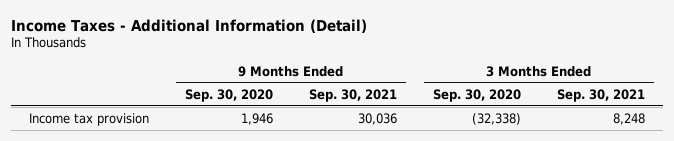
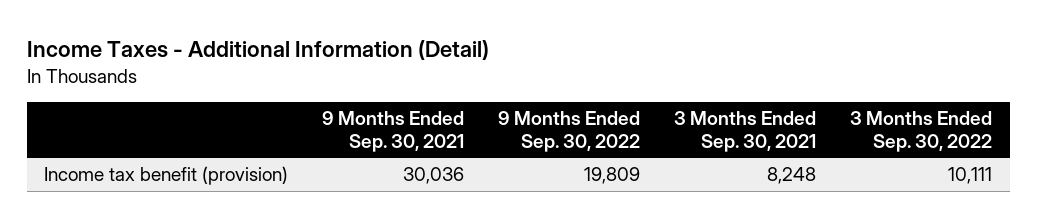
[185,88,274,102] Sep. 30, 2020 -> none
[433,88,522,102] Sep. 30, 2020 -> none
none -> [498,111,641,152] 9 Months Ended Sep. 30, 2022
none -> [850,111,993,152] 3 Months Ended Sep. 30, 2022
[29,113,150,127] Income tax provision -> [44,166,289,186] Income tax benefit (provision)

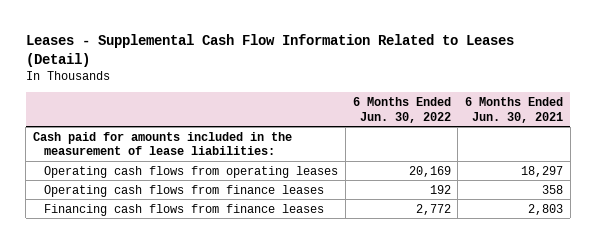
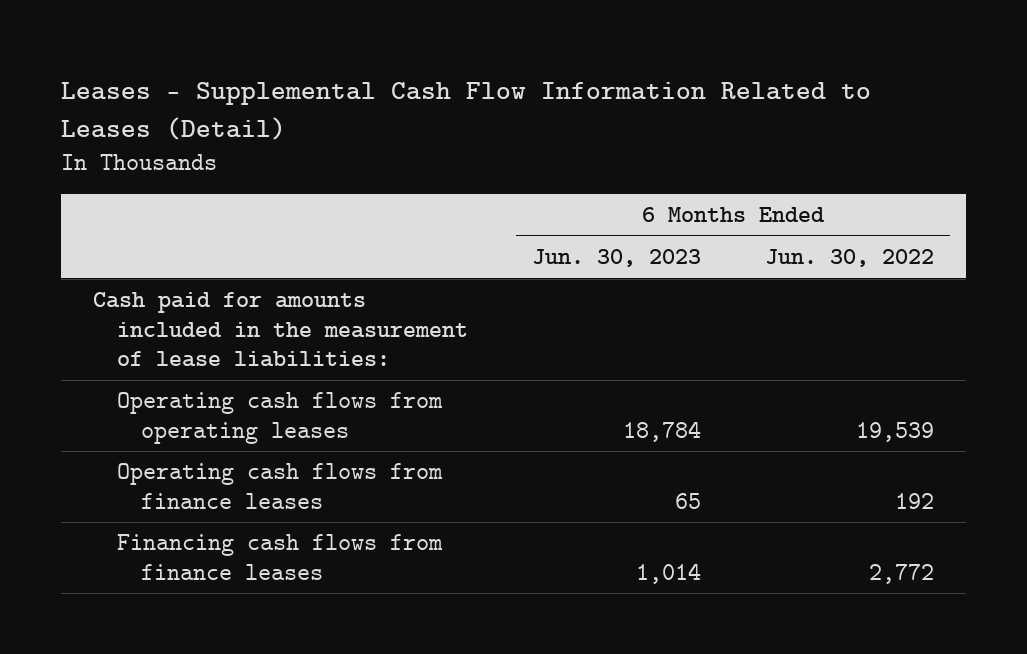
[465,97,564,123] 6 Months Ended Jun. 30, 2021 -> none
none -> [532,249,702,268] Jun. 30, 2023
[408,165,451,177] 20,169 -> [855,421,934,442] 19,539

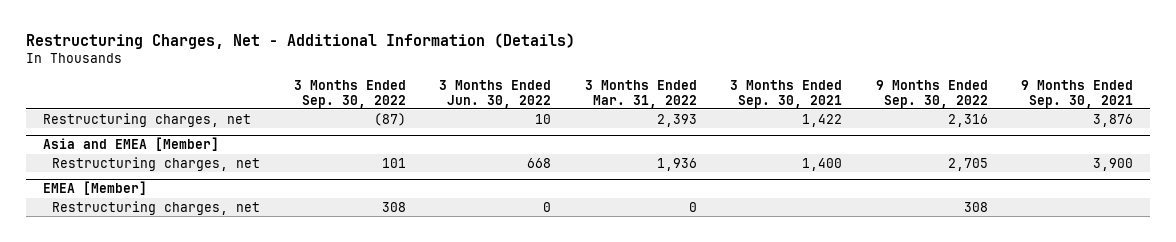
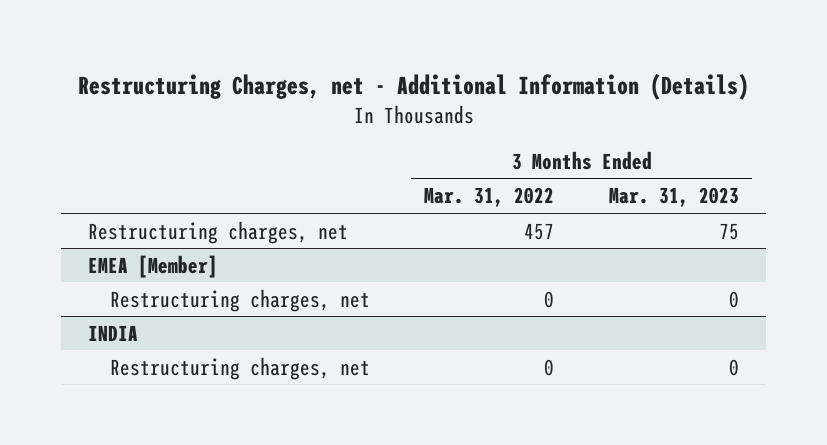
[26,32,576,49] Restructuring Charges, Net - Additional Information (Details) -> [77,73,749,101] Restructuring Charges, net - Additional Information (Details)
[293,79,406,108] 3 Months Ended Sep. 30, 2022 -> none
[439,79,552,108] 3 Months Ended Jun. 30, 2022 -> none
[730,79,843,108] 3 Months Ended Sep. 30, 2021 -> none
[875,79,988,108] 9 Months Ended Sep. 30, 2022 -> none
[1021,79,1134,108] 9 Months Ended Sep. 30, 2021 -> none
none -> [608,187,739,208] Mar. 31, 2023
[42,137,219,152] Asia and EMEA [Member] -> none
[52,156,261,171] Restructuring charges, net -> none
[656,113,697,127] 2,393 -> [524,222,555,240] 457
none -> [88,324,139,341] INDIA
none -> [109,356,370,380] Restructuring charges, net

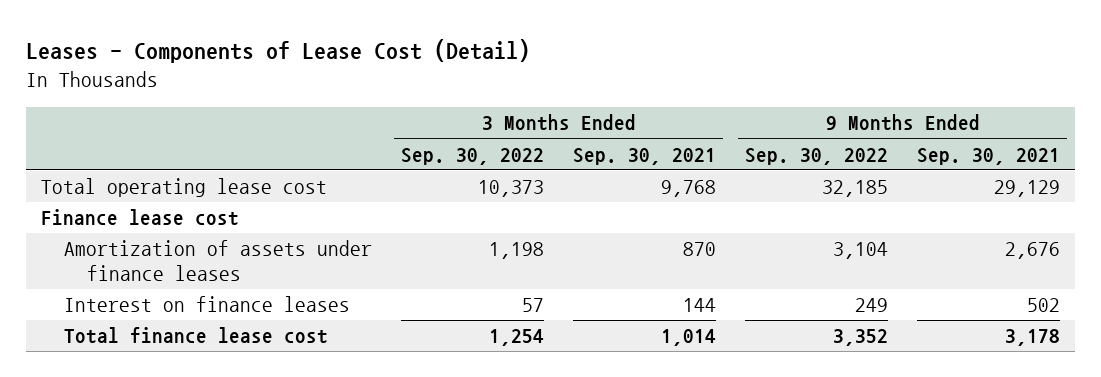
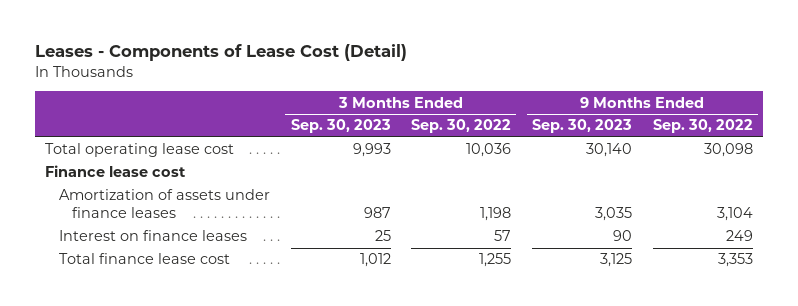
[573,147,717,165] Sep. 30, 2021 -> none
[917,147,1061,165] Sep. 30, 2021 -> none
none -> [290,119,391,134] Sep. 30, 2023
none -> [531,119,632,134] Sep. 30, 2023
[478,180,545,198] 10,373 -> [466,143,512,158] 10,036
[822,180,889,198] 32,185 -> [703,143,753,158] 30,098
[489,329,545,347] 1,254 -> [479,253,512,268] 1,255
[833,329,889,347] 3,352 -> [717,253,753,268] 3,353

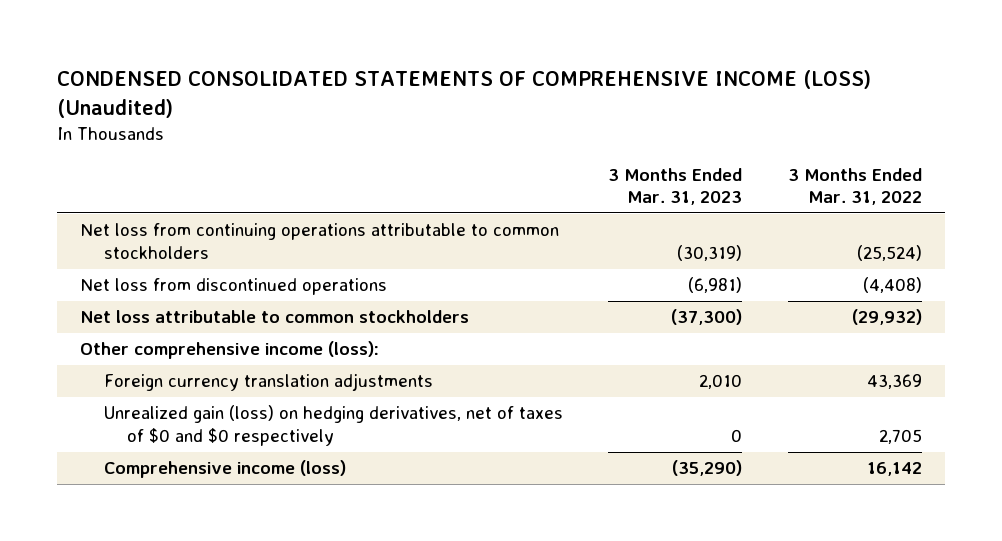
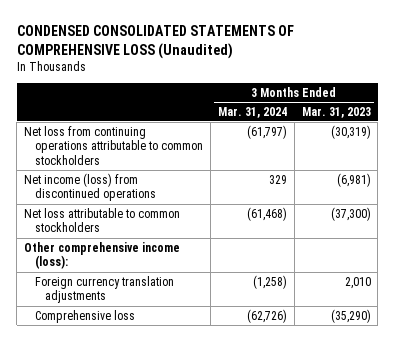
[57,69,872,118] CONDENSED CONSOLIDATED STATEMENTS OF COMPREHENSIVE INCOME (LOSS) (Unaudited) -> [16,24,294,59] CONDENSED CONSOLIDATED STATEMENTS OF COMPREHENSIVE LOSS (Unaudited)
[788,167,923,205] 3 Months Ended Mar. 31, 2022 -> none
none -> [217,106,287,118] Mar. 31, 2024
[80,278,388,296] Net loss from discontinued operations -> [24,172,156,202] Net income (loss) from discontinued operations
[103,405,563,446] Unrealized gain (loss) on hedging derivatives, net of taxes of $0 and $0 respectively -> none
[103,460,346,479] Comprehensive income (loss) -> [34,309,135,323] Comprehensive loss

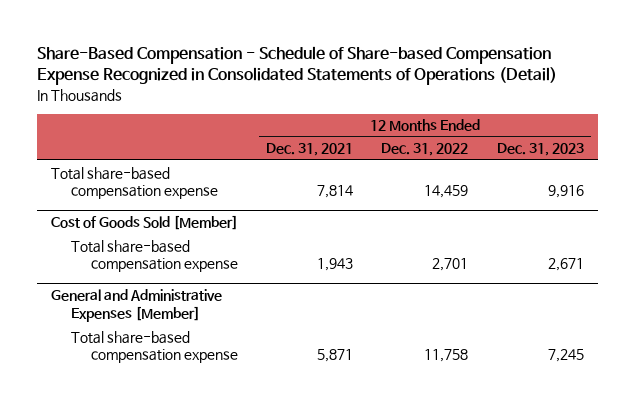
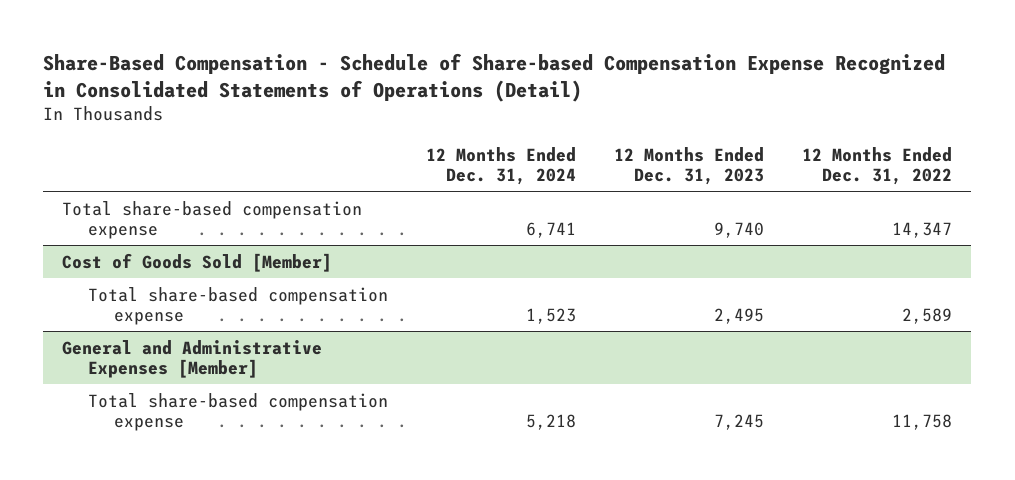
[266,143,354,157] Dec. 31, 2021 -> none
none -> [426,146,577,185] 12 Months Ended Dec. 31, 2024
[424,185,469,199] 14,459 -> [892,221,953,238] 14,347
[547,185,584,199] 9,916 -> [714,221,765,238] 9,740
[432,258,469,272] 2,701 -> [902,307,953,324] 2,589
[547,258,584,272] 2,671 -> [714,307,765,324] 2,495

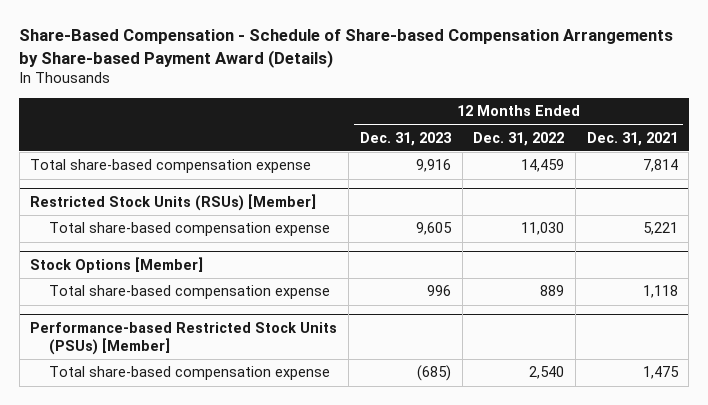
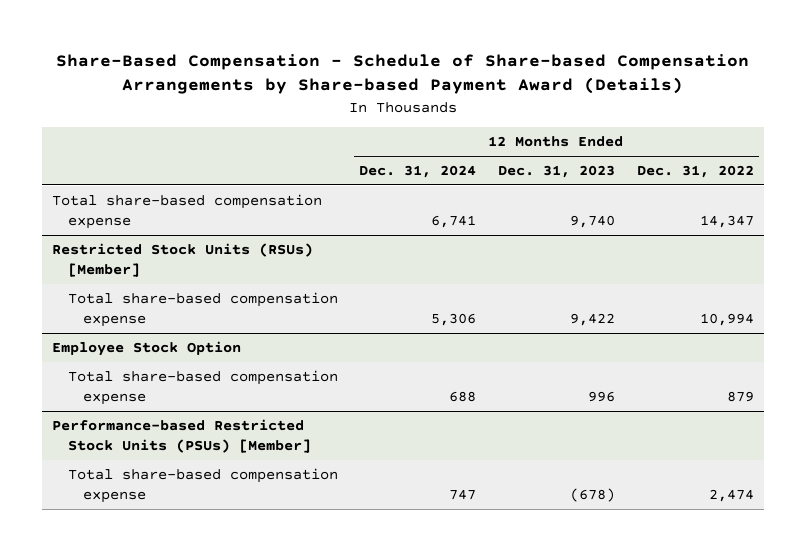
[586,131,678,146] Dec. 31, 2021 -> none
none -> [359,165,477,179] Dec. 31, 2024
[415,159,451,173] 9,916 -> [569,215,615,229] 9,740
[521,159,565,173] 14,459 -> [699,215,754,229] 14,347
[415,222,452,236] 9,605 -> [569,313,615,327] 9,422
[521,222,565,236] 11,030 -> [699,313,754,327] 10,994
[30,256,204,273] Stock Options [Member] -> [52,340,242,356] Employee Stock Option
[540,285,565,297] 889 -> [726,391,754,403] 879
[416,365,451,382] (685) -> [569,488,615,503] (678)
[529,366,565,380] 2,540 -> [708,489,754,503] 2,474

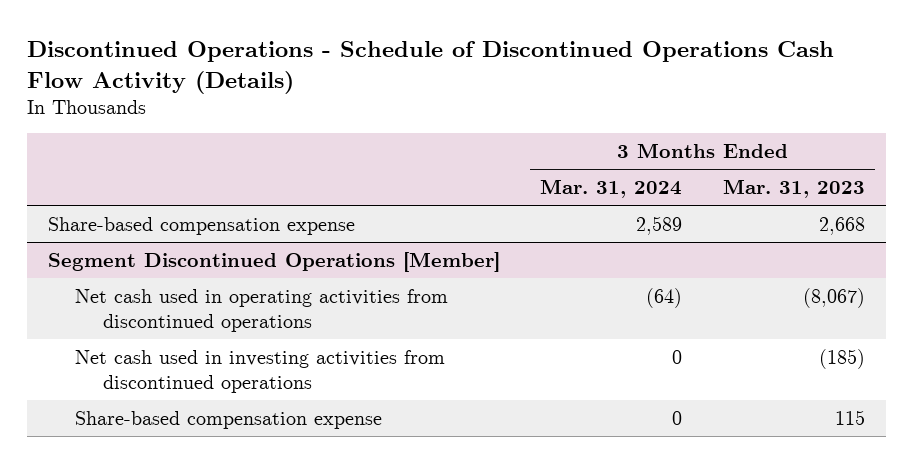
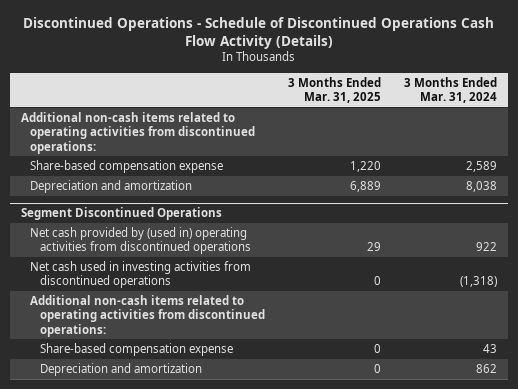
[723,178,866,198] Mar. 31, 2023 -> none
none -> [287,76,381,104] 3 Months Ended Mar. 31, 2025
none -> [21,112,256,154] Additional non-cash items related to operating activities from discontinued operations:
none -> [30,180,193,194] Depreciation and amortization
[47,251,500,272] Segment Discontinued Operations [Member] -> [21,207,223,221] Segment Discontinued Operations
[75,288,449,332] Net cash used in operating activities from discontinued operations -> [30,227,251,255] Net cash provided by (used in) operating activities from discontinued operations
[646,287,683,308] (64) -> [475,242,497,252] 922
[672,349,683,364] 0 -> [459,276,497,288] (1,318)
none -> [30,295,265,337] Additional non-cash items related to operating activities from discontinued operations:
[672,410,683,425] 0 -> [482,344,497,354] 43
none -> [39,363,202,377] Depreciation and amortization

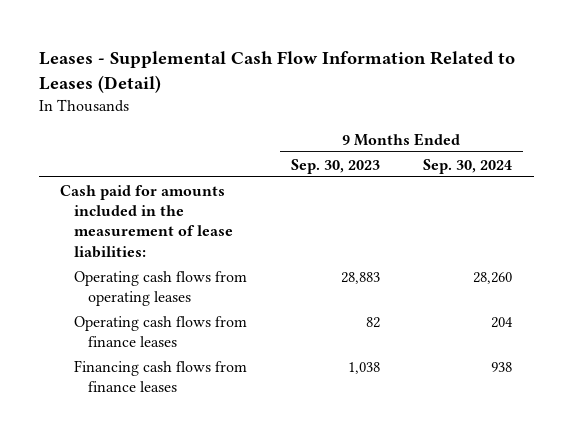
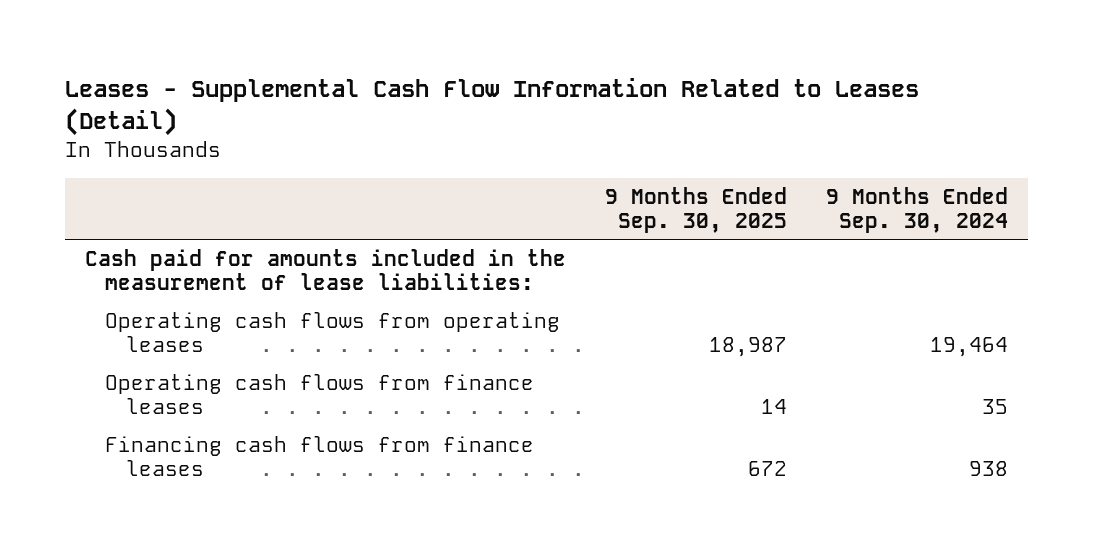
[290,158,380,174] Sep. 30, 2023 -> none
none -> [604,186,787,233] 9 Months Ended Sep. 30, 2025
[473,271,513,284] 28,260 -> [930,337,1009,358] 19,464
[491,316,514,328] 204 -> [982,399,1009,415] 35

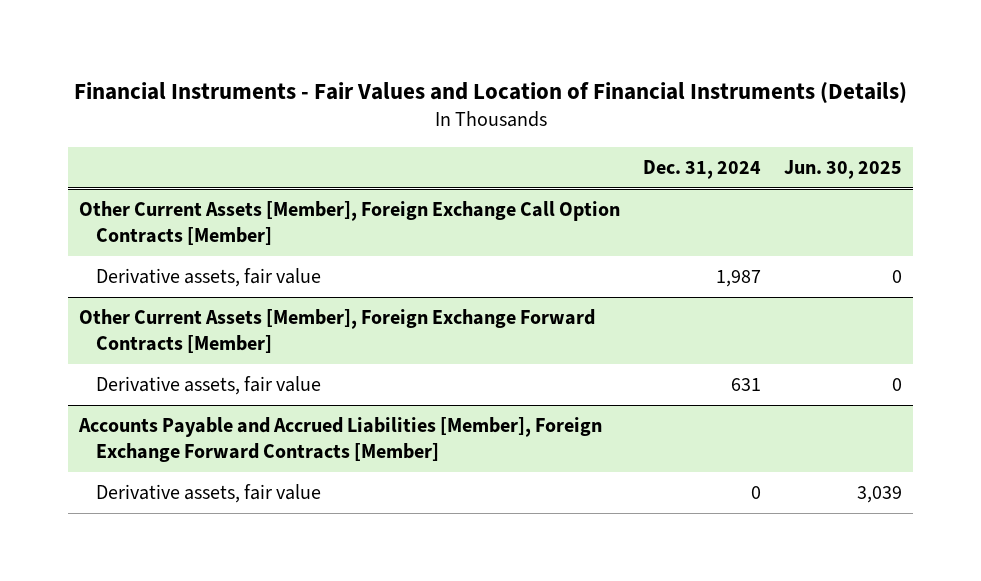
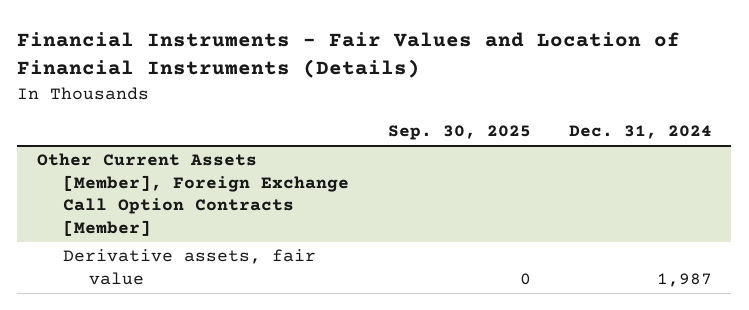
[783,159,902,179] Jun. 30, 2025 -> none
none -> [387,125,531,141] Sep. 30, 2025
[79,309,596,354] Other Current Assets [Member], Foreign Exchange Forward Contracts [Member] -> none
[95,376,321,396] Derivative assets, fair value -> none
[78,417,603,463] Accounts Payable and Accrued Liabilities [Member], Foreign Exchange Forward Contracts [Member] -> none
[95,484,321,504] Derivative assets, fair value -> none

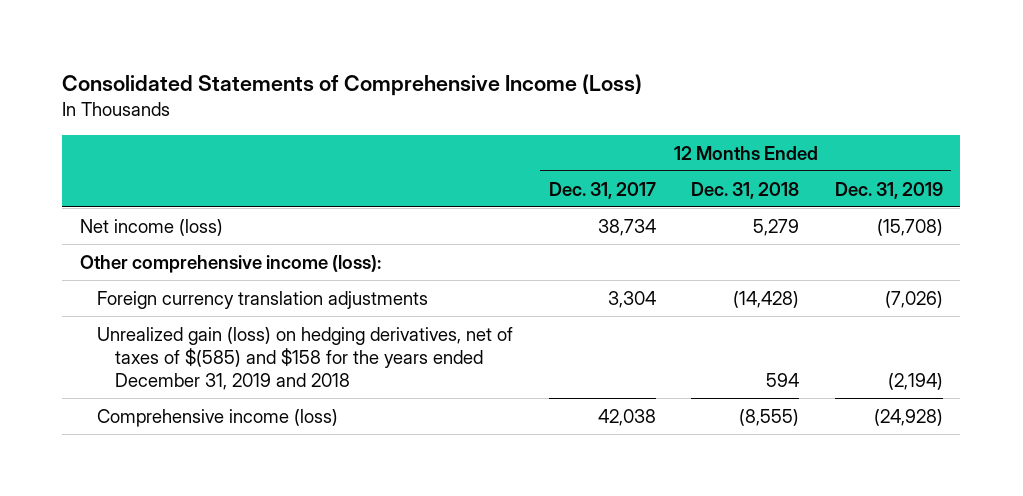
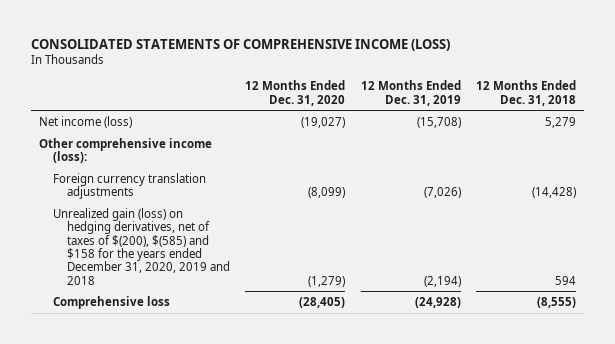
[62,74,643,97] Consolidated Statements of Comprehensive Income (Loss) -> [31,38,451,51] CONSOLIDATED STATEMENTS OF COMPREHENSIVE INCOME (LOSS)
[548,181,656,199] Dec. 31, 2017 -> none
none -> [245,80,346,106] 12 Months Ended Dec. 31, 2020
[97,326,514,391] Unrealized gain (loss) on hedging derivatives, net of taxes of $(585) and $158 for the years ended December 31, 2019 and 2018 -> [52,207,230,285] Unrealized gain (loss) on hedging derivatives, net of taxes of $(200), $(585) and $158 for the years ended December 31, 2020, 2019 and 2018
[97,408,339,427] Comprehensive income (loss) -> [52,295,170,309] Comprehensive loss

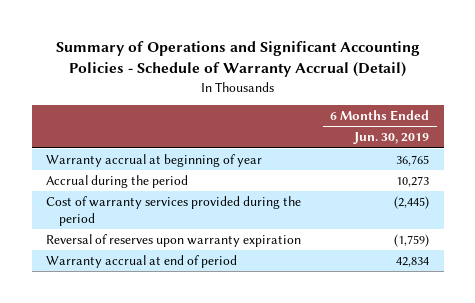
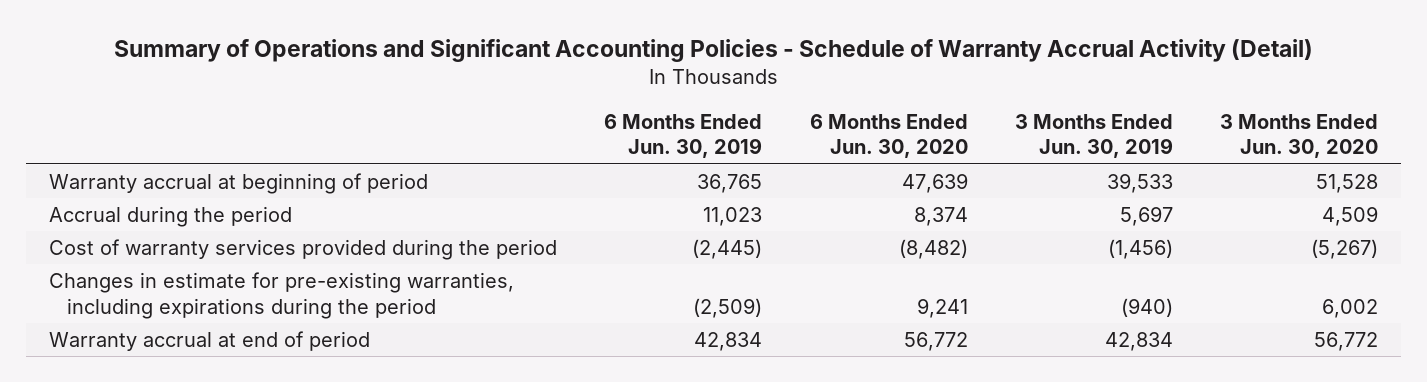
[55,41,420,78] Summary of Operations and Significant Accounting Policies - Schedule of Warranty Accrual (Detail) -> [113,39,1313,63] Summary of Operations and Significant Accounting Policies - Schedule of Warranty Accrual Activity (Detail)
none -> [809,113,968,159] 6 Months Ended Jun. 30, 2020
none -> [1014,113,1173,159] 3 Months Ended Jun. 30, 2019
none -> [1219,113,1378,159] 3 Months Ended Jun. 30, 2020
[46,154,263,168] Warranty accrual at beginning of year -> [49,173,429,195] Warranty accrual at beginning of period
[396,176,430,188] 10,273 -> [703,207,763,227] 11,023
[46,234,302,248] Reversal of reserves upon warranty expiration -> none
none -> [49,272,515,319] Changes in estimate for pre-existing warranties, including expirations during the period

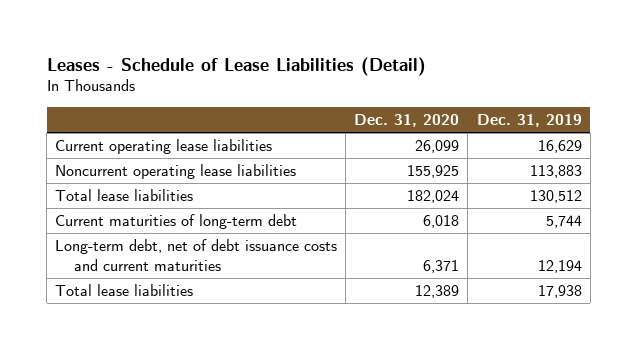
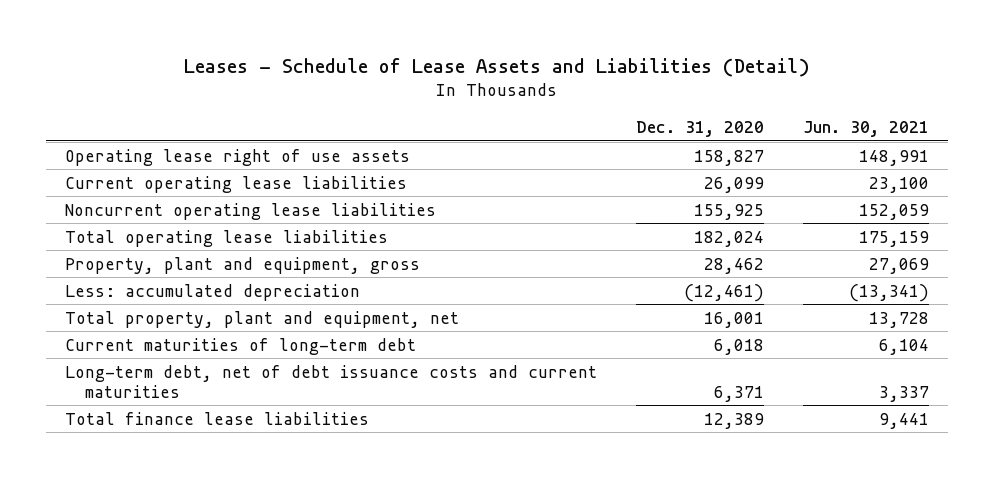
[46,56,426,76] Leases - Schedule of Lease Liabilities (Detail) -> [184,57,811,77] Leases - Schedule of Lease Assets and Liabilities (Detail)
[476,113,582,127] Dec. 31, 2019 -> none
none -> [803,121,930,138] Jun. 30, 2021
none -> [65,148,411,166] Operating lease right of use assets
[55,189,194,202] Total lease liabilities -> [65,229,389,247] Total operating lease liabilities
none -> [65,256,421,274] Property, plant and equipment, gross
none -> [65,283,361,301] Less: accumulated depreciation
none -> [65,310,460,328] Total property, plant and equipment, net
[55,284,194,297] Total lease liabilities -> [65,411,370,425] Total finance lease liabilities

